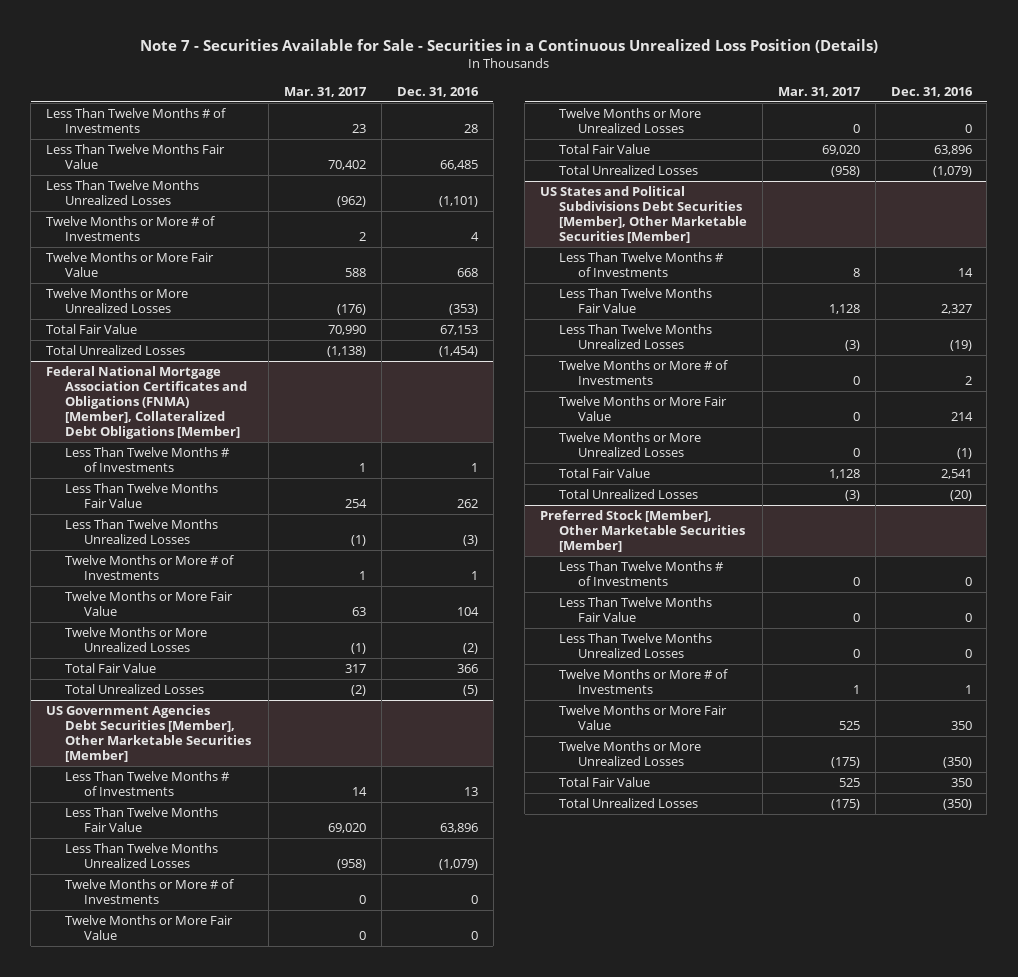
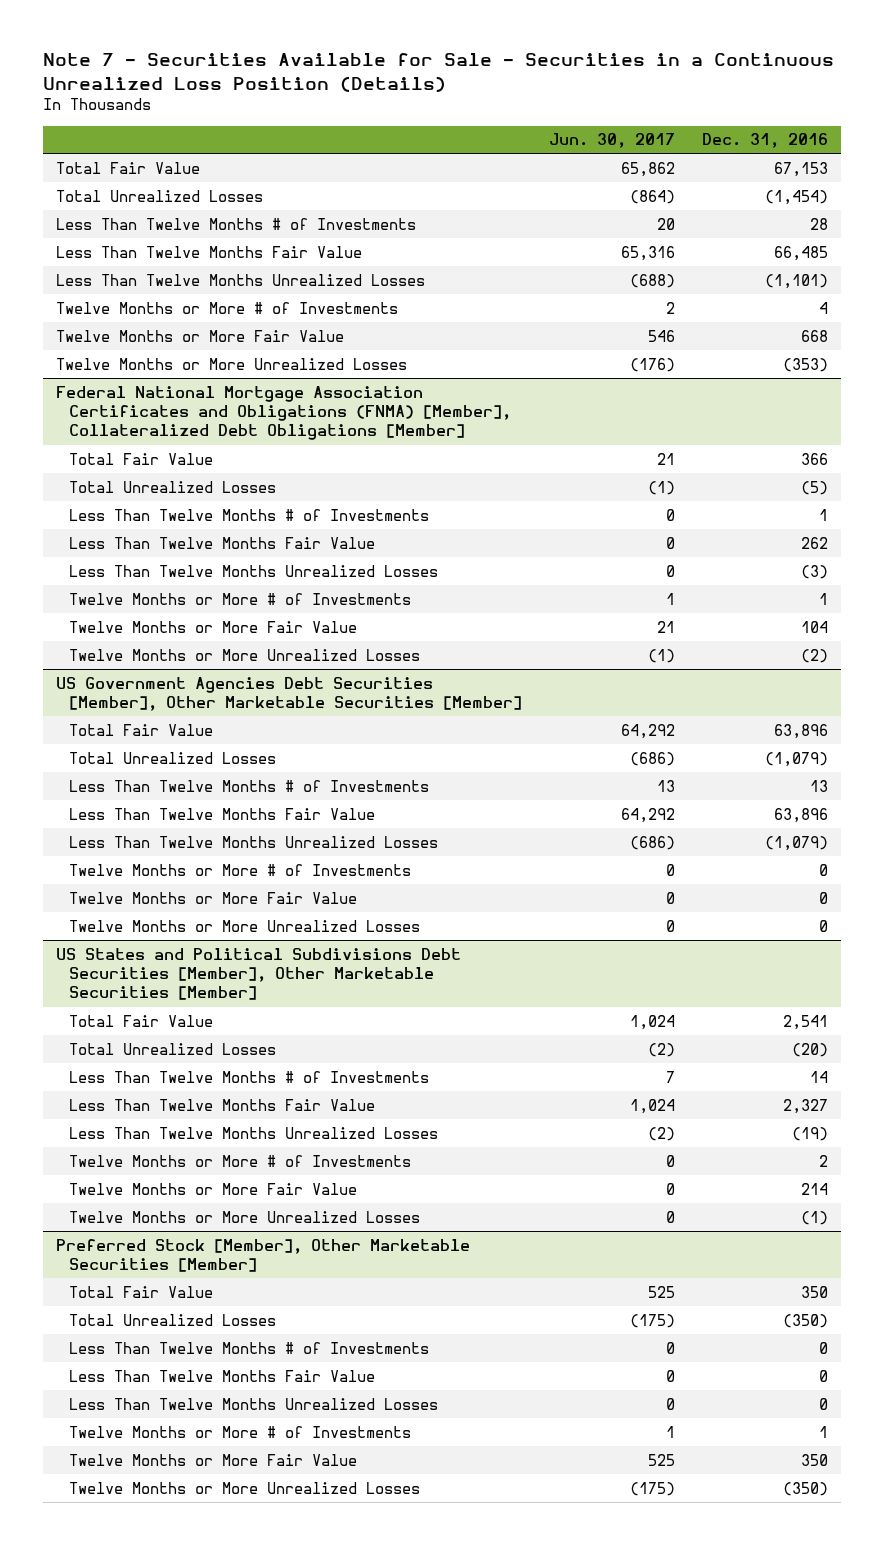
[284,86,368,97] Mar. 31, 2017 -> none
none -> [548,133,675,149] Jun. 30, 2017
[46,324,138,335] Total Fair Value -> [56,161,201,174] Total Fair Value
[46,345,186,356] Total Unrealized Losses -> [56,189,264,202] Total Unrealized Losses
[65,663,157,674] Total Fair Value -> [68,452,213,465] Total Fair Value
[65,684,205,695] Total Unrealized Losses -> [68,480,276,493] Total Unrealized Losses
[559,144,651,155] Total Fair Value -> [68,723,213,736] Total Fair Value
[559,165,699,176] Total Unrealized Losses -> [68,751,276,764] Total Unrealized Losses
[559,468,651,479] Total Fair Value -> [68,1014,213,1027] Total Fair Value
[559,489,699,500] Total Unrealized Losses -> [68,1042,276,1055] Total Unrealized Losses
[559,777,651,788] Total Fair Value -> [68,1285,213,1298] Total Fair Value
[559,798,699,809] Total Unrealized Losses -> [68,1313,276,1326] Total Unrealized Losses

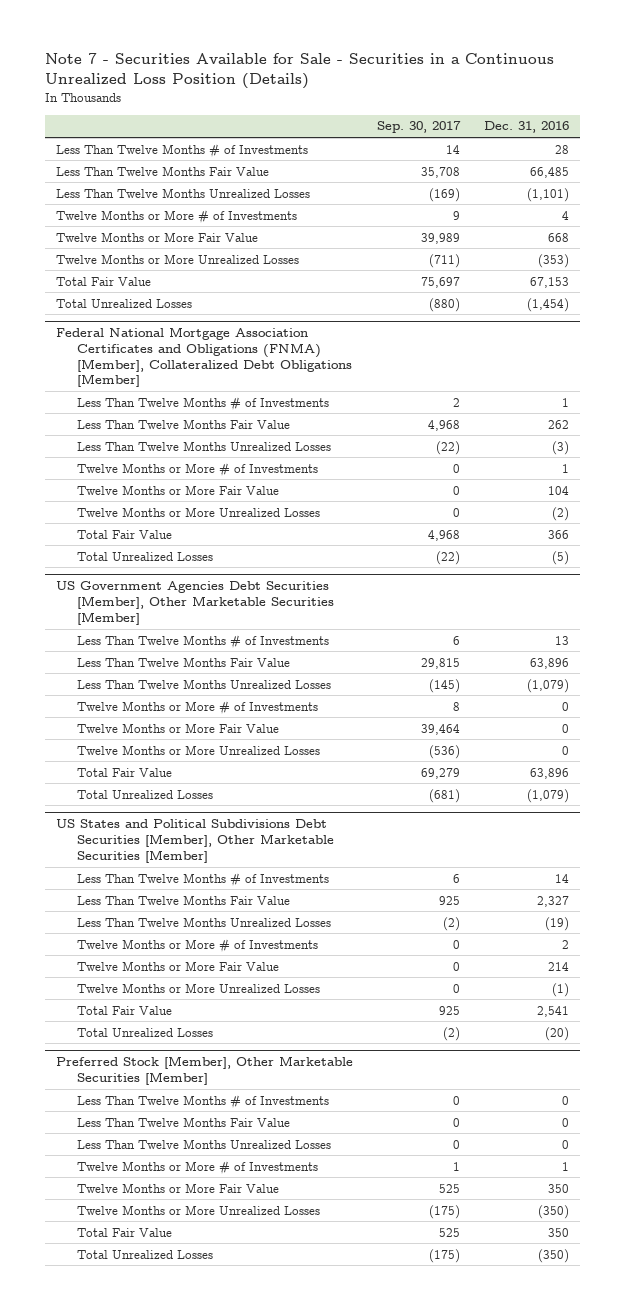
[548,133,675,149] Jun. 30, 2017 -> none
none -> [376,121,461,134] Sep. 30, 2017
[56,161,201,174] Total Fair Value -> [56,276,152,286] Total Fair Value
[56,189,264,202] Total Unrealized Losses -> [56,298,193,308] Total Unrealized Losses
[68,452,213,465] Total Fair Value -> [76,529,172,539] Total Fair Value
[68,480,276,493] Total Unrealized Losses -> [76,551,213,561] Total Unrealized Losses
[68,723,213,736] Total Fair Value -> [76,767,172,777] Total Fair Value
[68,751,276,764] Total Unrealized Losses -> [76,789,213,799] Total Unrealized Losses
[68,1014,213,1027] Total Fair Value -> [76,1005,172,1015] Total Fair Value
[68,1042,276,1055] Total Unrealized Losses -> [76,1027,213,1037] Total Unrealized Losses
[68,1285,213,1298] Total Fair Value -> [76,1227,172,1237] Total Fair Value
[68,1313,276,1326] Total Unrealized Losses -> [76,1249,213,1259] Total Unrealized Losses

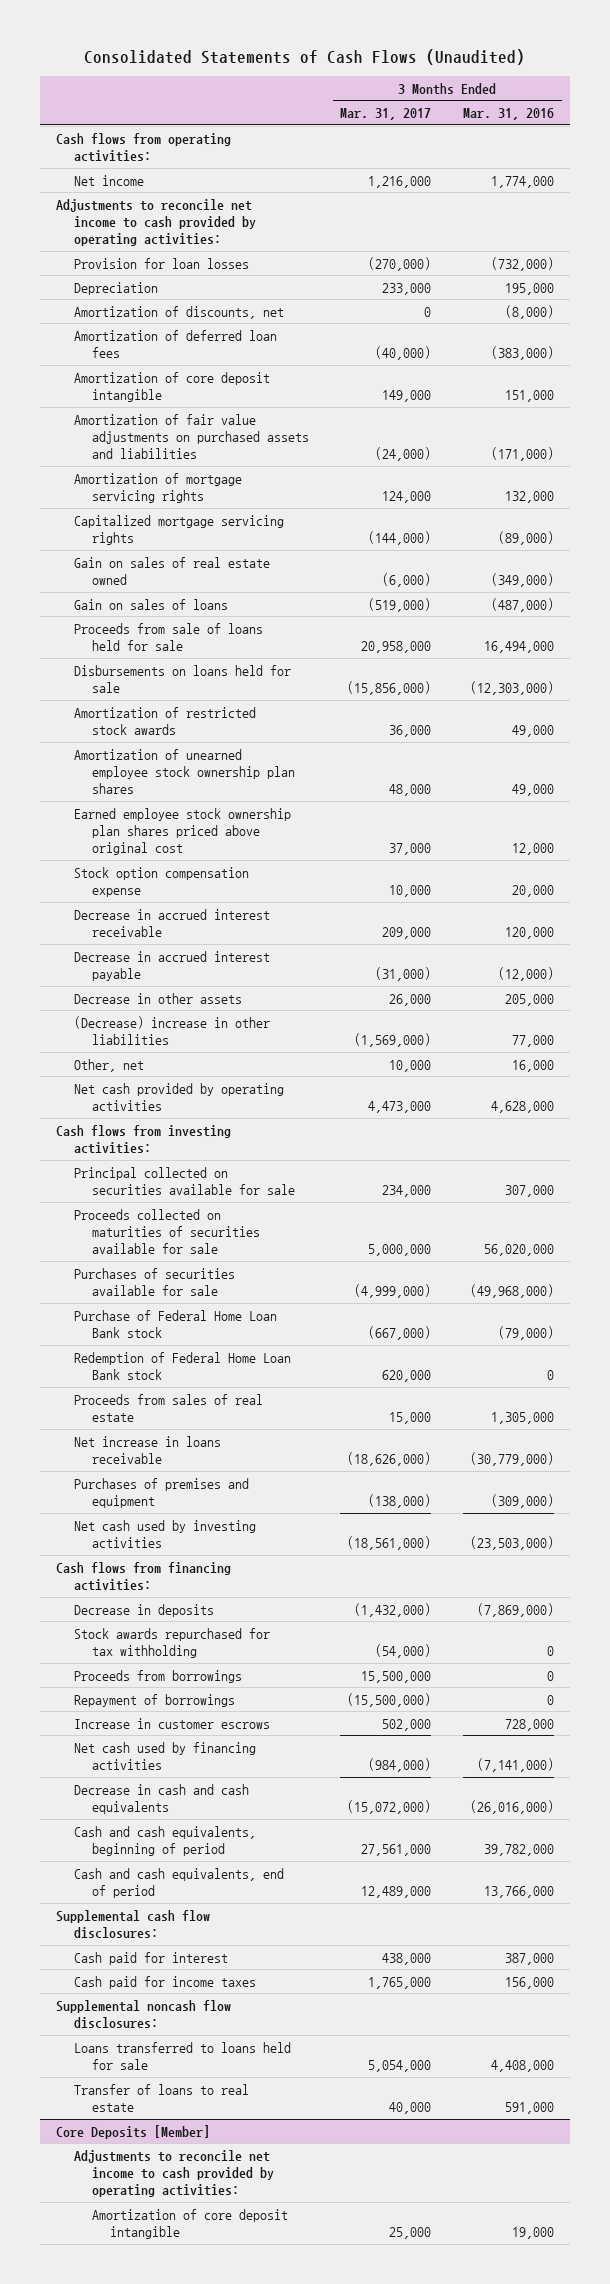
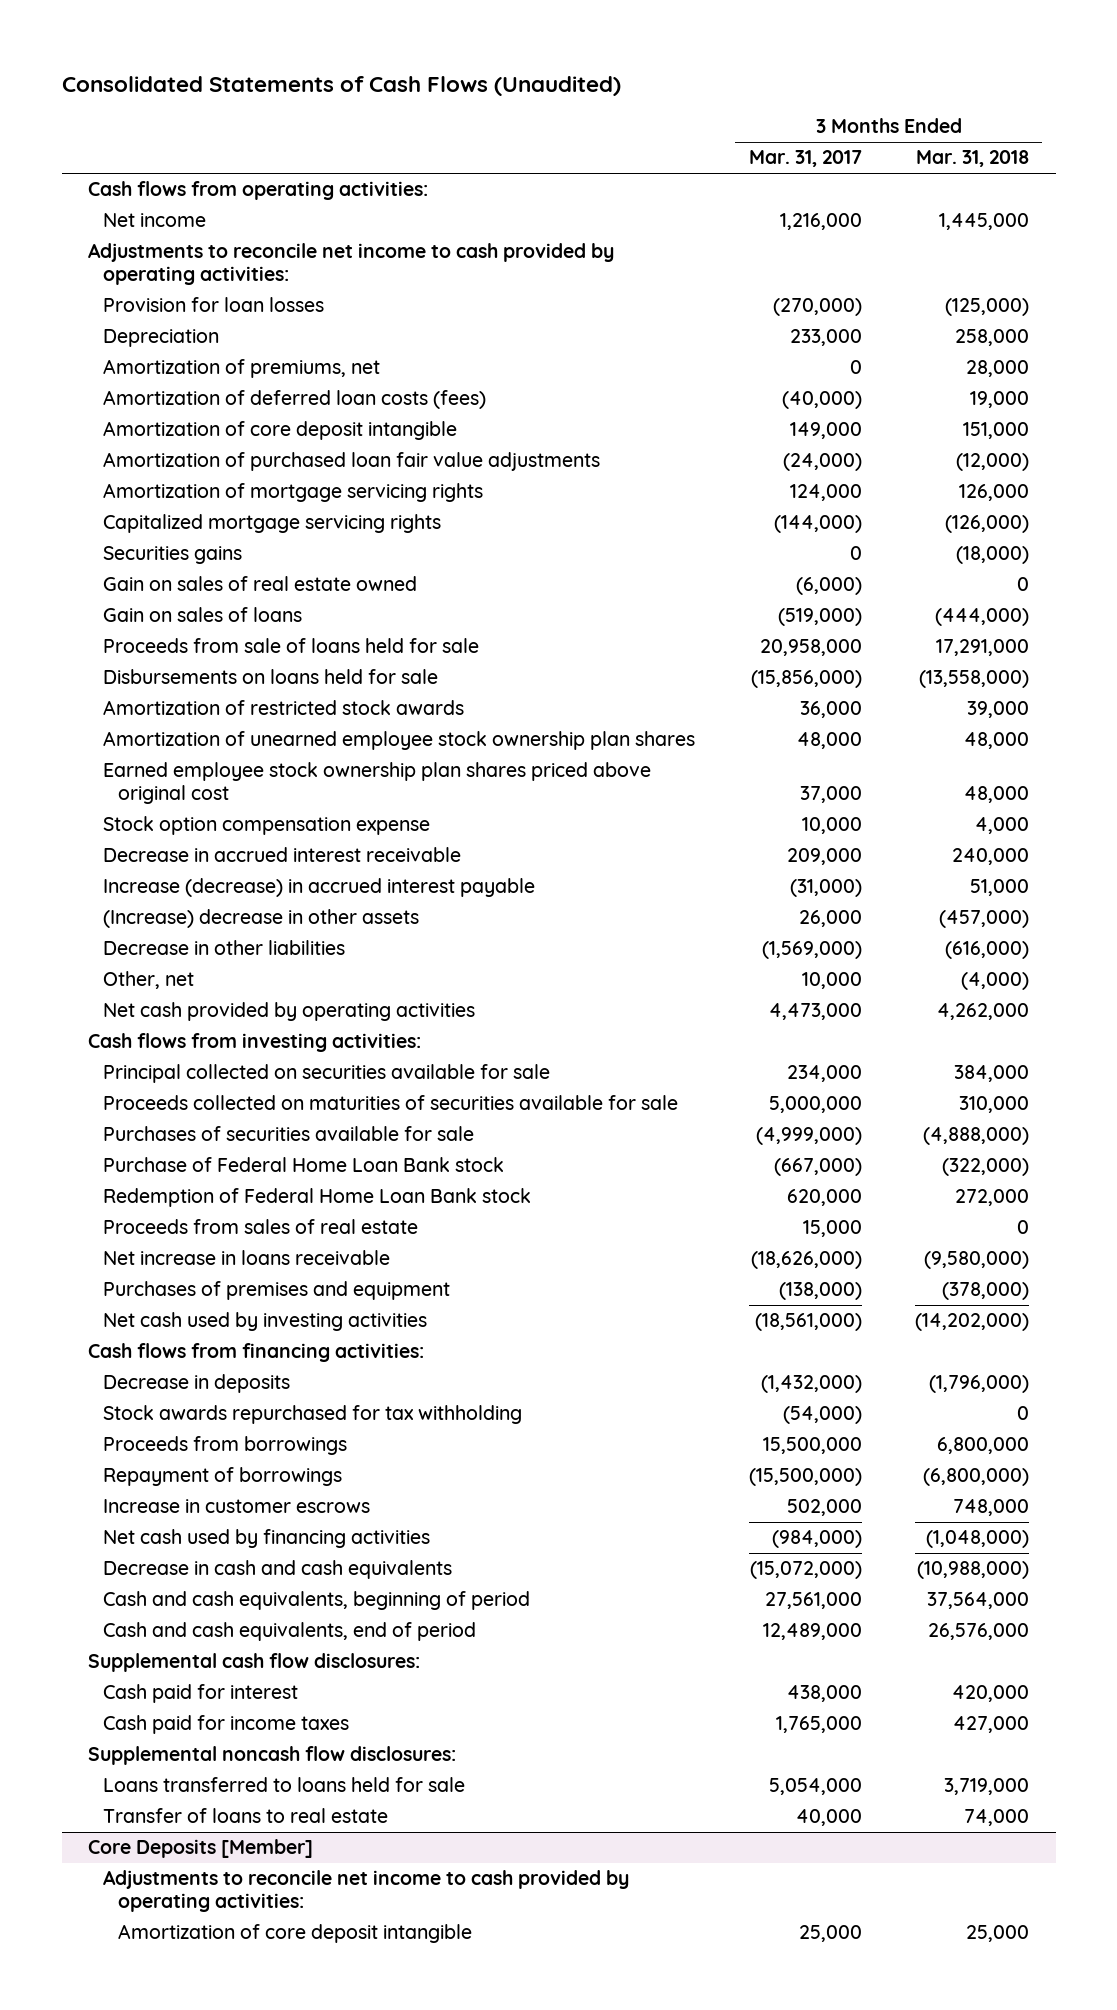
[463,108,555,121] Mar. 31, 2016 -> none
none -> [916,150,1030,168] Mar. 31, 2018
[73,305,284,319] Amortization of discounts, net -> [103,359,381,379] Amortization of premiums, net
[73,329,277,359] Amortization of deferred loan fees -> [103,390,487,410] Amortization of deferred loan costs (fees)
[73,413,309,460] Amortization of fair value adjustments on purchased assets and liabilities -> [103,452,601,472] Amortization of purchased loan fair value adjustments
none -> [103,546,243,565] Securities gains
[73,950,270,982] Decrease in accrued interest payable -> [103,878,536,898] Increase (decrease) in accrued interest payable
[73,992,242,1004] Decrease in other assets -> [103,909,420,929] (Increase) decrease in other assets
[73,1015,270,1046] (Decrease) increase in other liabilities -> [103,940,346,956] Decrease in other liabilities

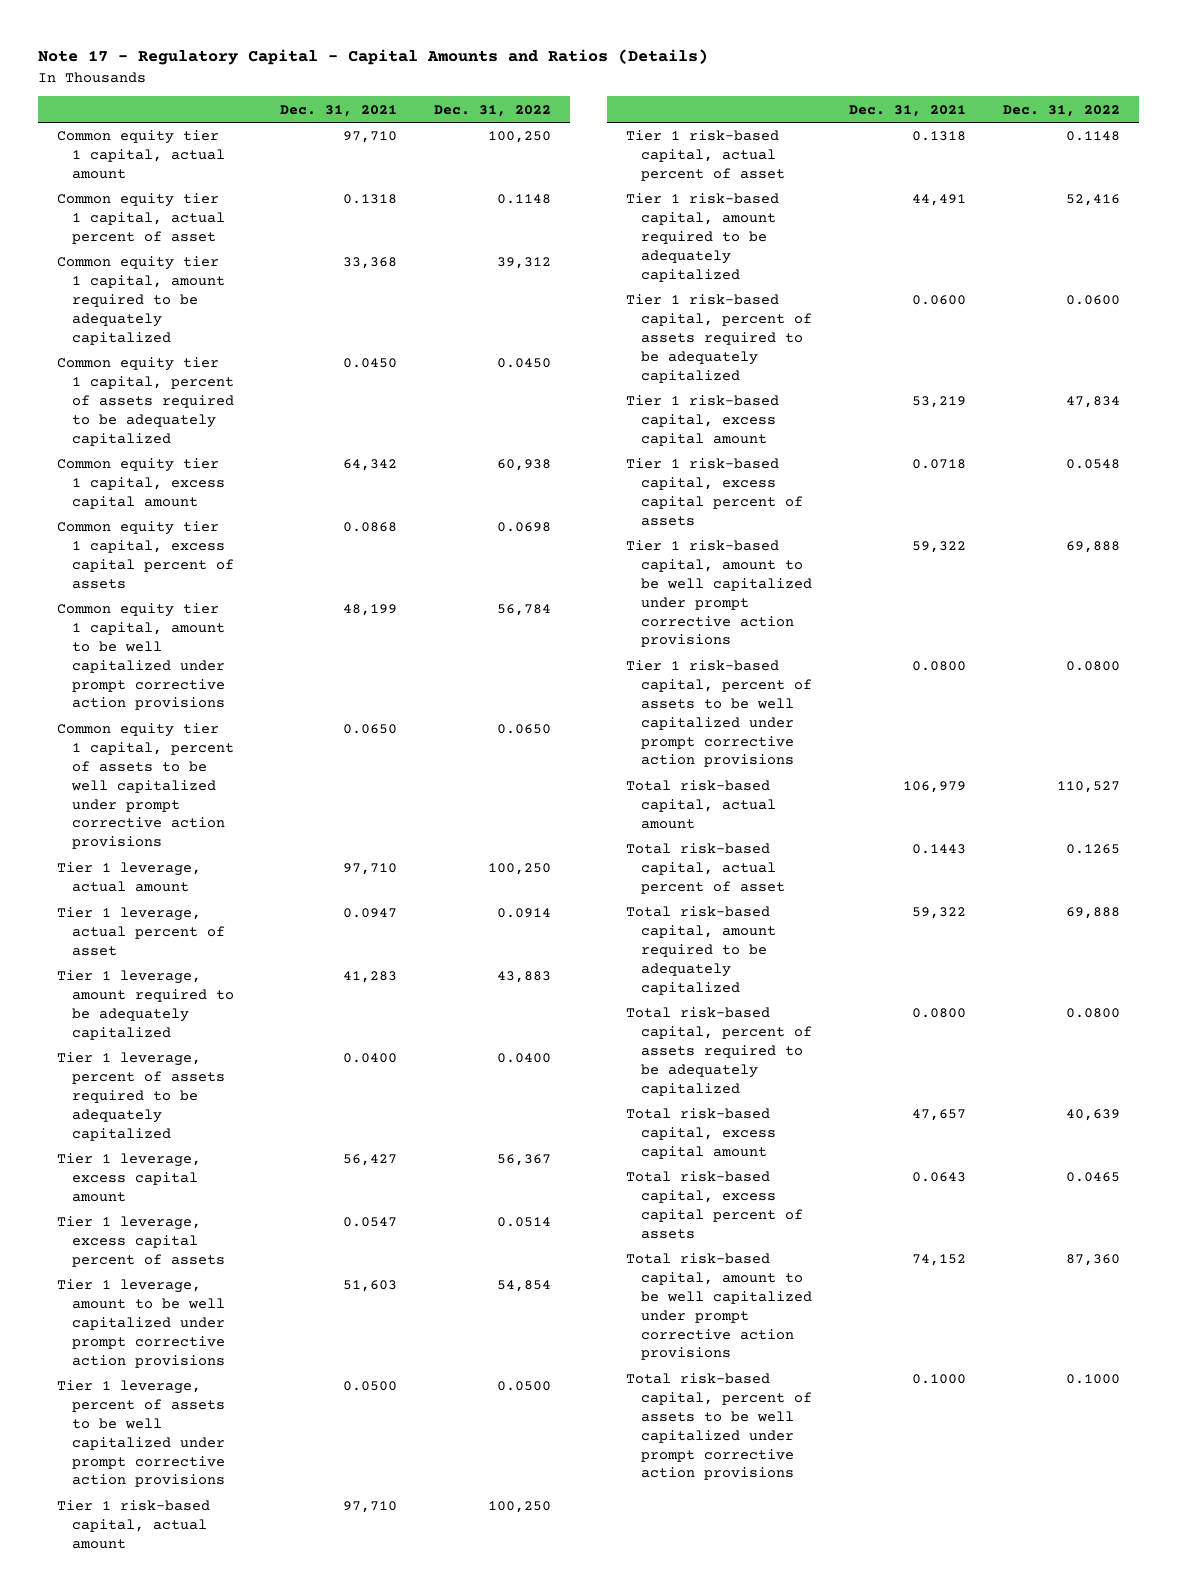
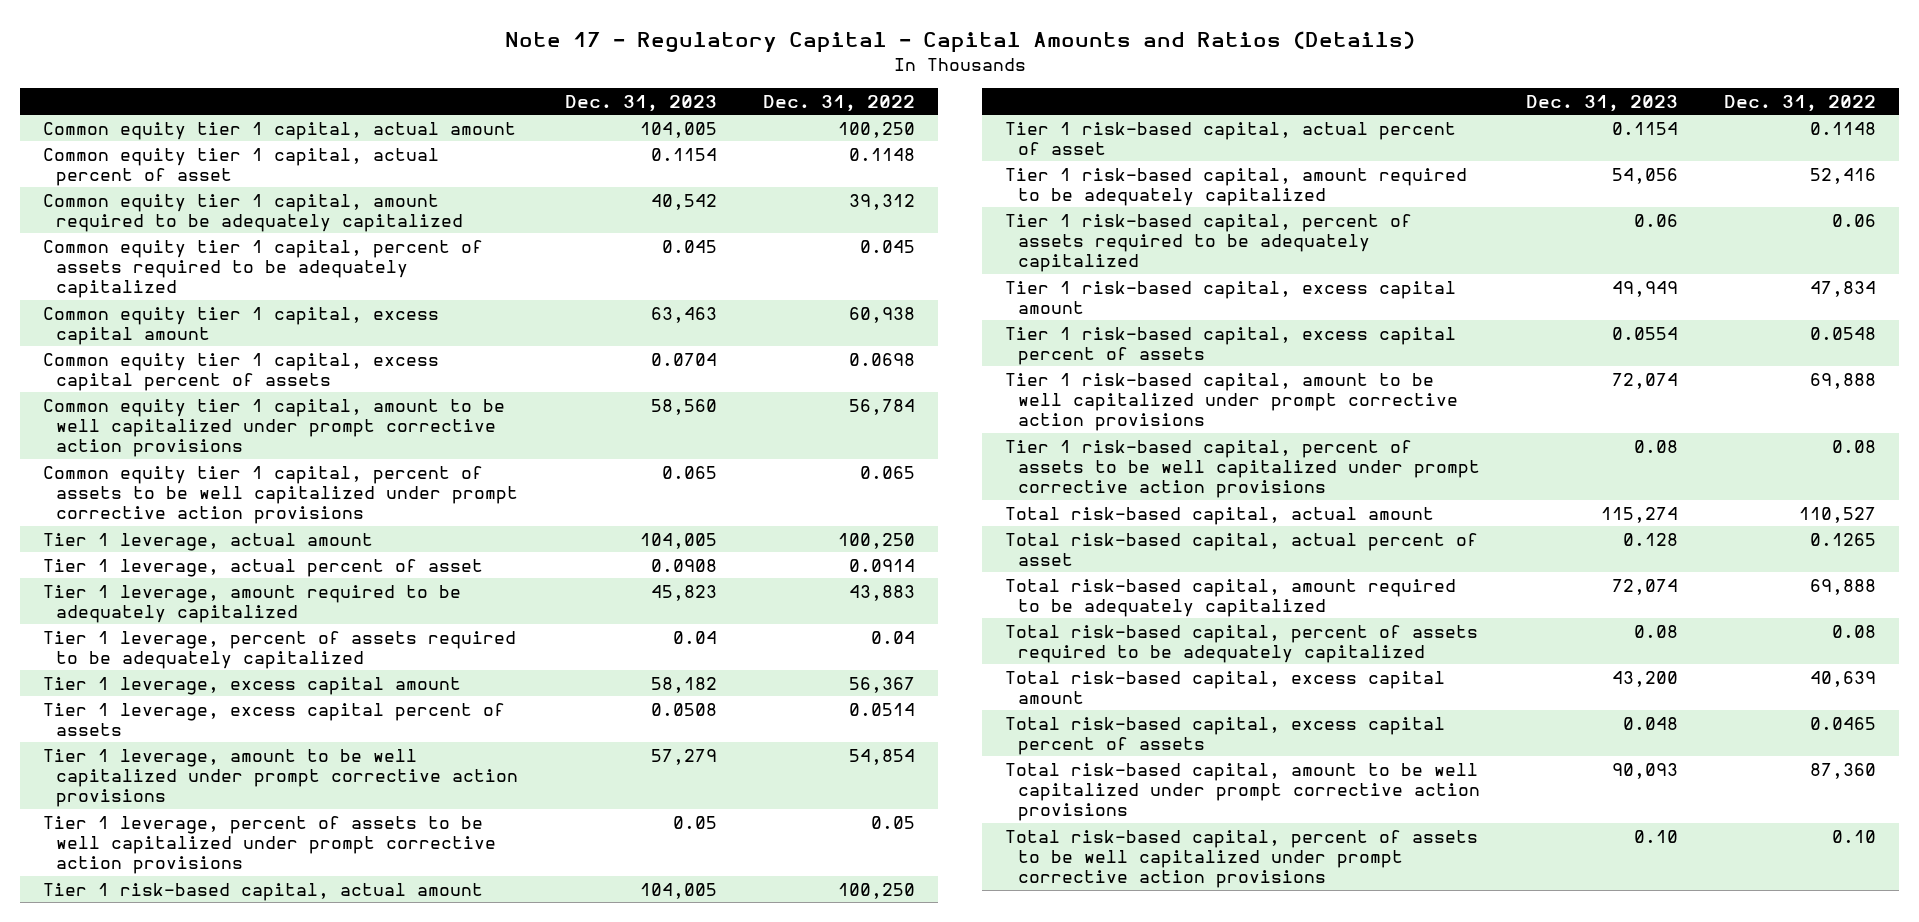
[280,104,398,117] Dec. 31, 2021 -> none
none -> [564,94,717,112] Dec. 31, 2023
[497,358,552,369] 0.0450 -> [859,239,915,253] 0.045
[497,724,552,735] 0.0650 -> [859,465,915,479] 0.065
[497,1053,552,1064] 0.0400 -> [870,630,915,644] 0.04
[497,1381,552,1392] 0.0500 -> [870,815,915,829] 0.05
[1066,295,1121,306] 0.0600 -> [1832,213,1877,227] 0.06
[1066,661,1121,672] 0.0800 -> [1832,439,1877,453] 0.08
[1066,1008,1121,1019] 0.0800 -> [1832,624,1877,638] 0.08
[1066,1374,1121,1385] 0.1000 -> [1832,829,1877,843] 0.10

